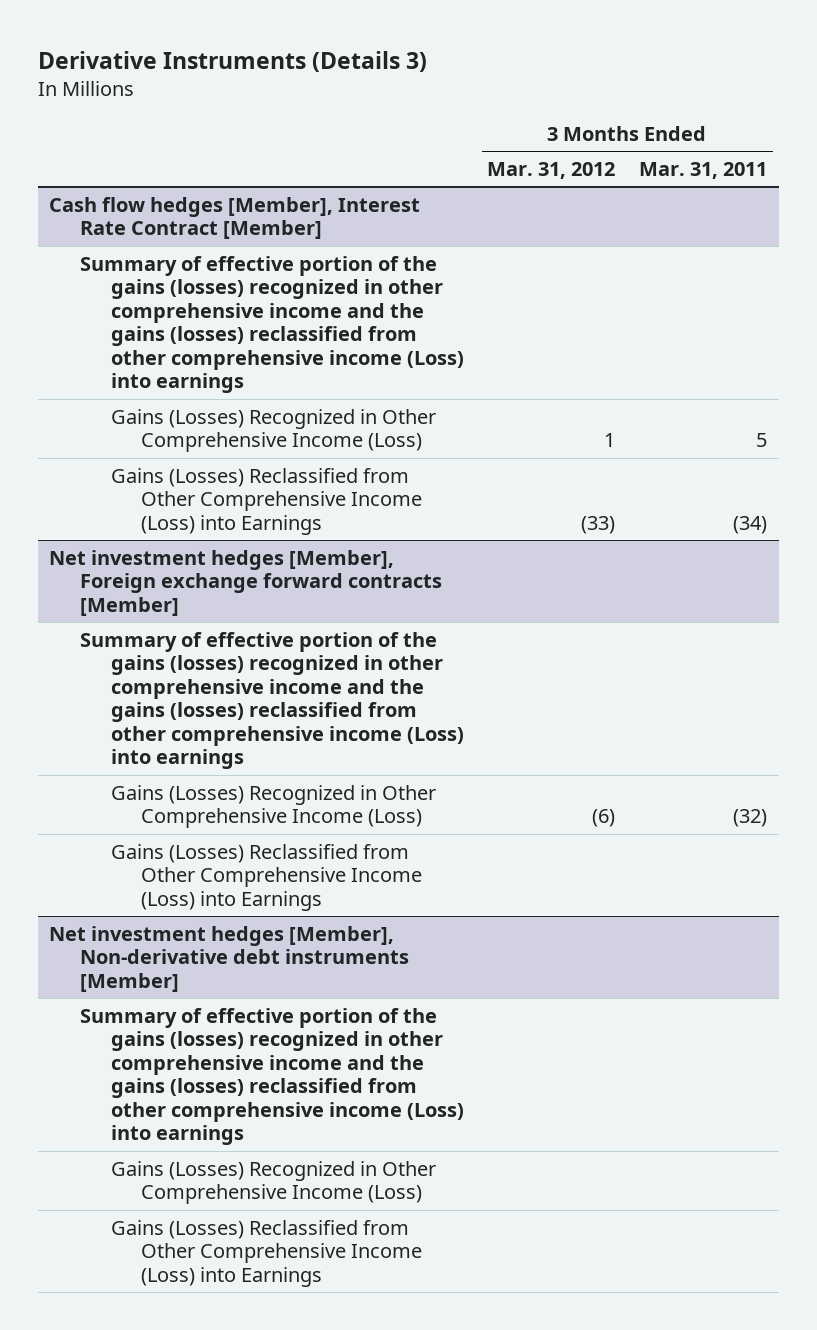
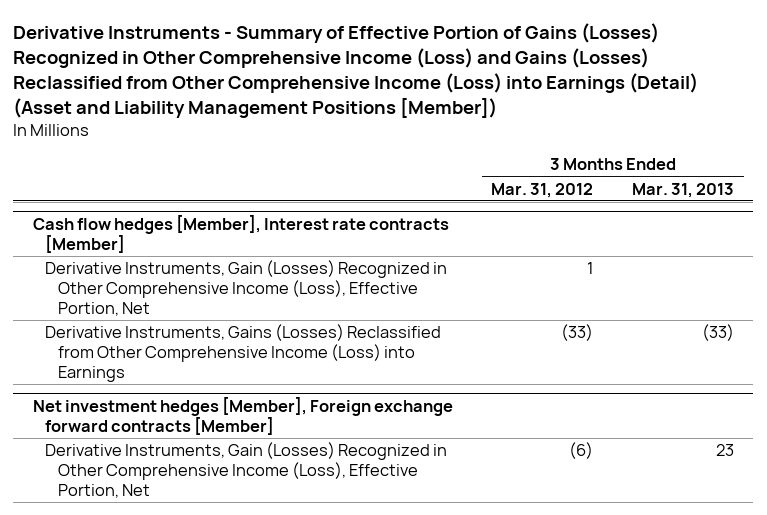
[37,50,427,72] Derivative Instruments (Details 3) -> [13,22,699,119] Derivative Instruments - Summary of Effective Portion of Gains (Losses) Recognized in Other Comprehensive Income (Loss) and Gains (Losses) Reclassified from Other Comprehensive Income (Loss) into Earnings (Detail) (Asset and Liability Management Positions [Member])
[639,161,768,179] Mar. 31, 2011 -> none
none -> [631,182,734,198] Mar. 31, 2013
[80,255,464,394] Summary of effective portion of the gains (losses) recognized in other comprehensive income and the gains (losses) reclassified from other comprehensive income (Loss) into earnings -> none
[49,196,421,240] Cash flow hedges [Member], Interest Rate Contract [Member] -> [32,214,449,253] Cash flow hedges [Member], Interest rate contracts [Member]
[110,408,436,453] Gains (Losses) Recognized in Other Comprehensive Income (Loss) -> [45,259,448,316] Derivative Instruments, Gain (Losses) Recognized in Other Comprehensive Income (Loss), Effective Portion, Net
[110,467,423,535] Gains (Losses) Reclassified from Other Comprehensive Income (Loss) into Earnings -> [45,323,442,382] Derivative Instruments, Gains (Losses) Reclassified from Other Comprehensive Income (Loss) into Earnings
[80,631,464,770] Summary of effective portion of the gains (losses) recognized in other comprehensive income and the gains (losses) reclassified from other comprehensive income (Loss) into earnings -> none
[110,843,423,911] Gains (Losses) Reclassified from Other Comprehensive Income (Loss) into Earnings -> none
[49,925,410,992] Net investment hedges [Member], Non-derivative debt instruments [Member] -> none
[80,1007,464,1146] Summary of effective portion of the gains (losses) recognized in other comprehensive income and the gains (losses) reclassified from other comprehensive income (Loss) into earnings -> none
[110,1160,436,1205] Gains (Losses) Recognized in Other Comprehensive Income (Loss) -> none
[110,1219,423,1287] Gains (Losses) Reclassified from Other Comprehensive Income (Loss) into Earnings -> none
[110,784,436,829] Gains (Losses) Recognized in Other Comprehensive Income (Loss) -> [45,441,448,498] Derivative Instruments, Gain (Losses) Recognized in Other Comprehensive Income (Loss), Effective Portion, Net

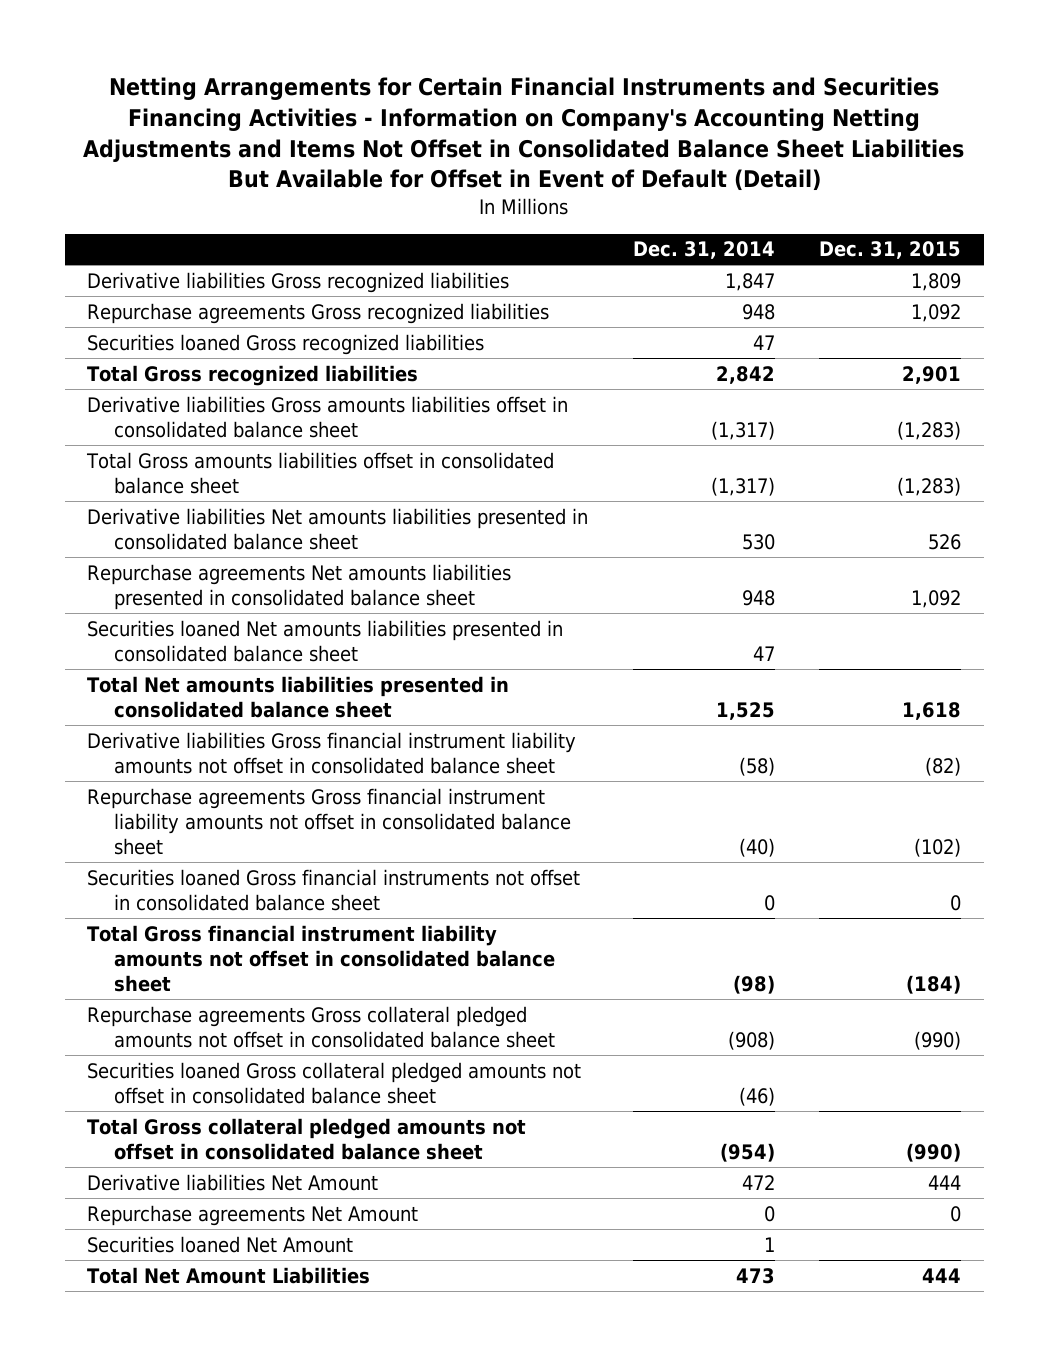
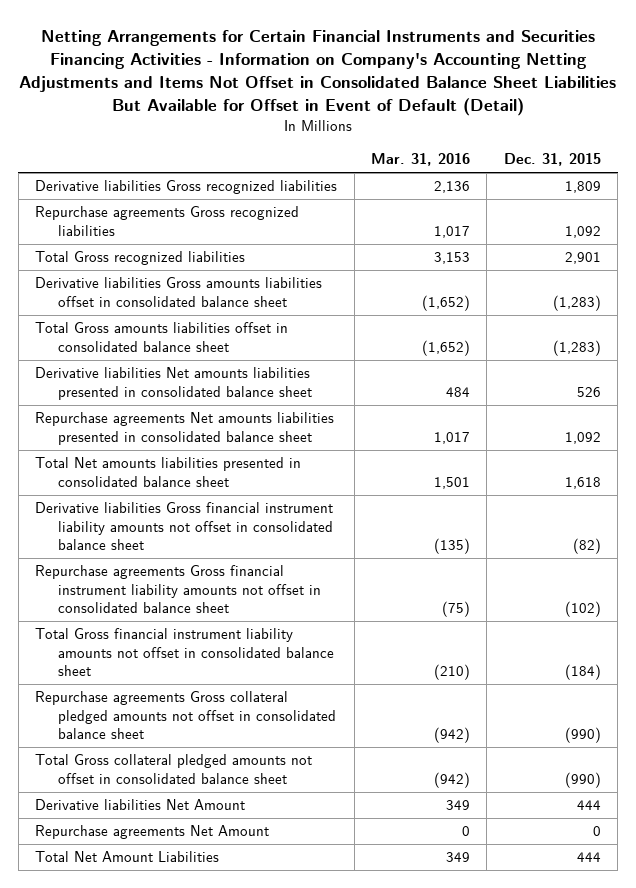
[632,241,775,260] Dec. 31, 2014 -> none
none -> [370,153,470,167] Mar. 31, 2016
[87,333,485,355] Securities loaned Gross recognized liabilities -> none
[87,619,564,662] Securities loaned Net amounts liabilities presented in consolidated balance sheet -> none
[87,868,581,911] Securities loaned Gross financial instruments not offset in consolidated balance sheet -> none
[87,1061,582,1104] Securities loaned Gross collateral pledged amounts not offset in consolidated balance sheet -> none
[87,1235,354,1253] Securities loaned Net Amount -> none

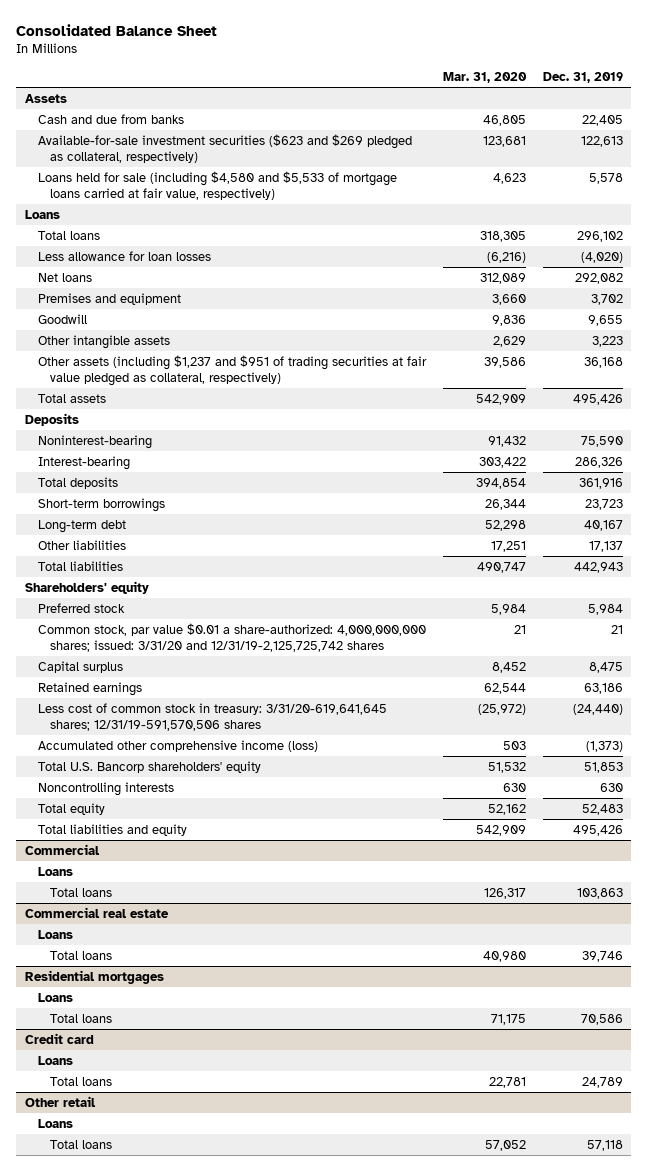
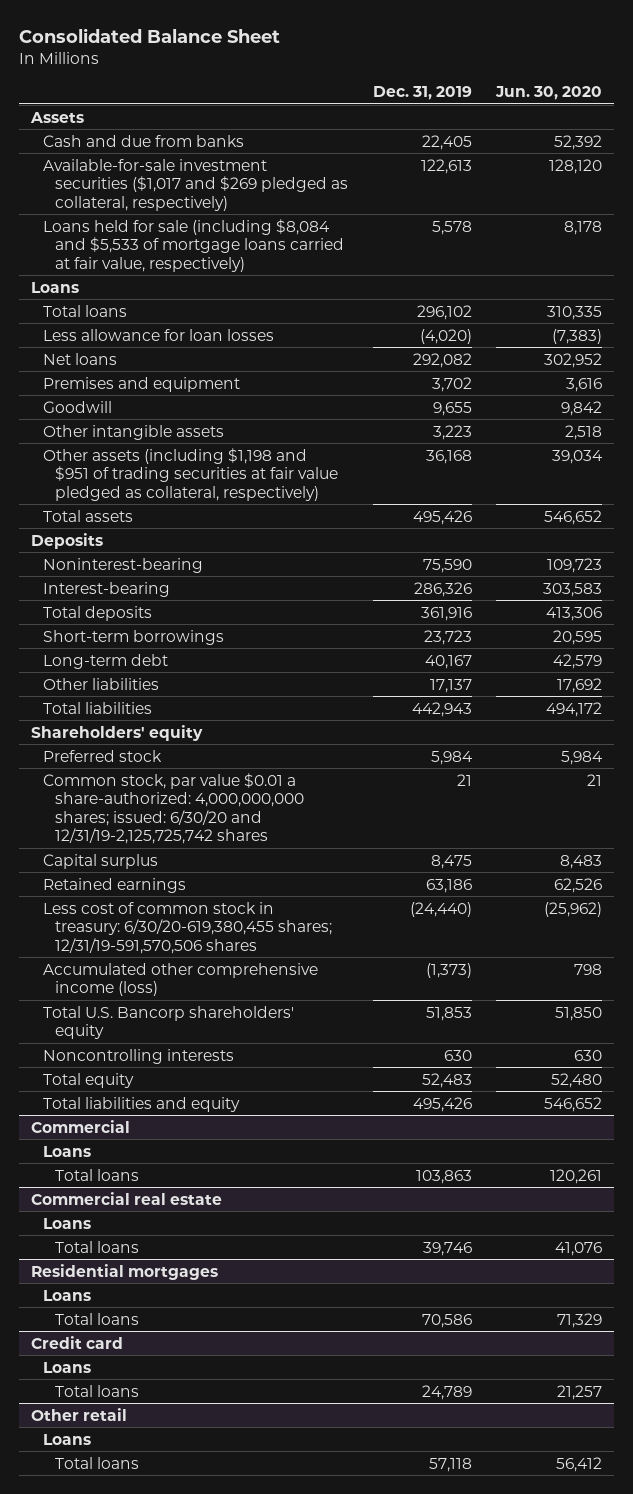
[442,71,527,83] Mar. 31, 2020 -> none
none -> [495,86,603,101] Jun. 30, 2020
[37,133,412,163] Available-for-sale investment securities ($623 and $269 pledged as collateral, respectively) -> [43,158,348,211] Available-for-sale investment securities ($1,017 and $269 pledged as collateral, respectively)
[37,170,397,200] Loans held for sale (including $4,580 and $5,533 of mortgage loans carried at fair value, respectively) -> [43,218,344,272] Loans held for sale (including $8,084 and $5,533 of mortgage loans carried at fair value, respectively)
[37,354,427,386] Other assets (including $1,237 and $951 of trading securities at fair value pledged as collateral, respectively) -> [43,447,338,501] Other assets (including $1,198 and $951 of trading securities at fair value pledged as collateral, respectively)
[37,622,426,652] Common stock, par value $0.01 a share-authorized: 4,000,000,000 shares; issued: 3/31/20 and 12/31/19-2,125,725,742 shares -> [43,772,304,845] Common stock, par value $0.01 a share-authorized: 4,000,000,000 shares; issued: 6/30/20 and 12/31/19-2,125,725,742 shares
[37,702,387,731] Less cost of common stock in treasury: 3/31/20-619,641,645 shares; 12/31/19-591,570,506 shares -> [43,901,332,954] Less cost of common stock in treasury: 6/30/20-619,380,455 shares; 12/31/19-591,570,506 shares

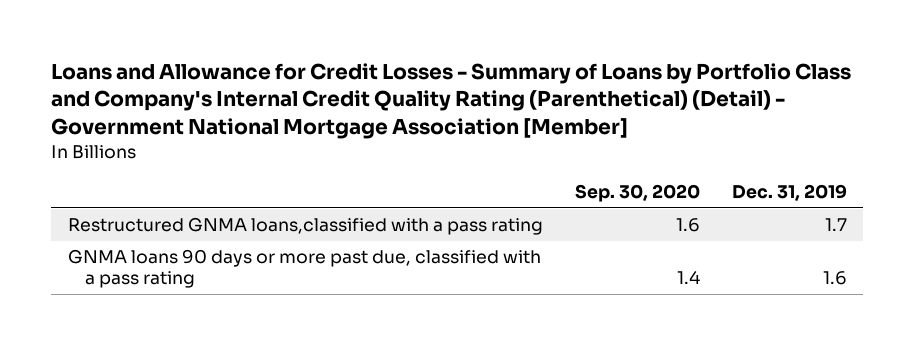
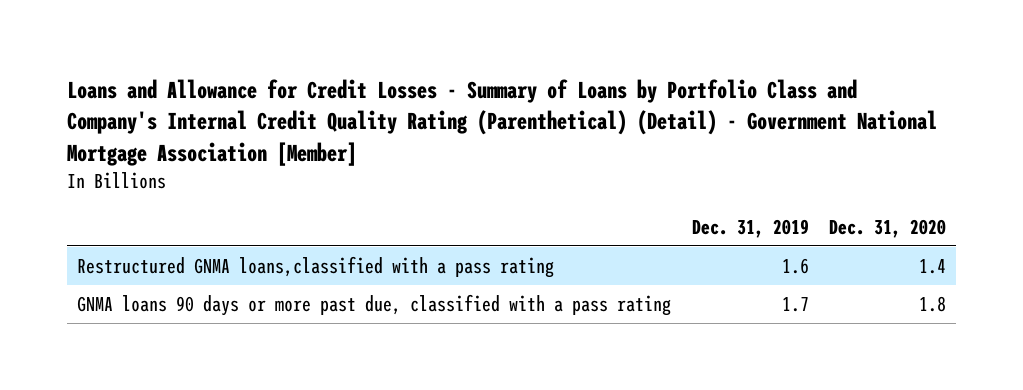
[574,184,700,203] Sep. 30, 2020 -> none
none -> [829,219,947,239] Dec. 31, 2020
[825,218,848,232] 1.7 -> [781,258,809,275] 1.6
[823,271,848,286] 1.6 -> [781,297,809,313] 1.7

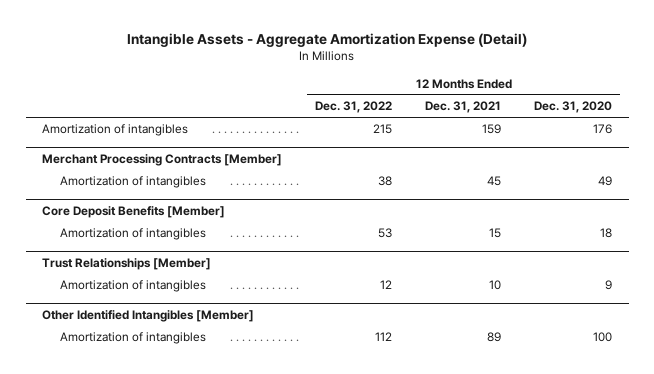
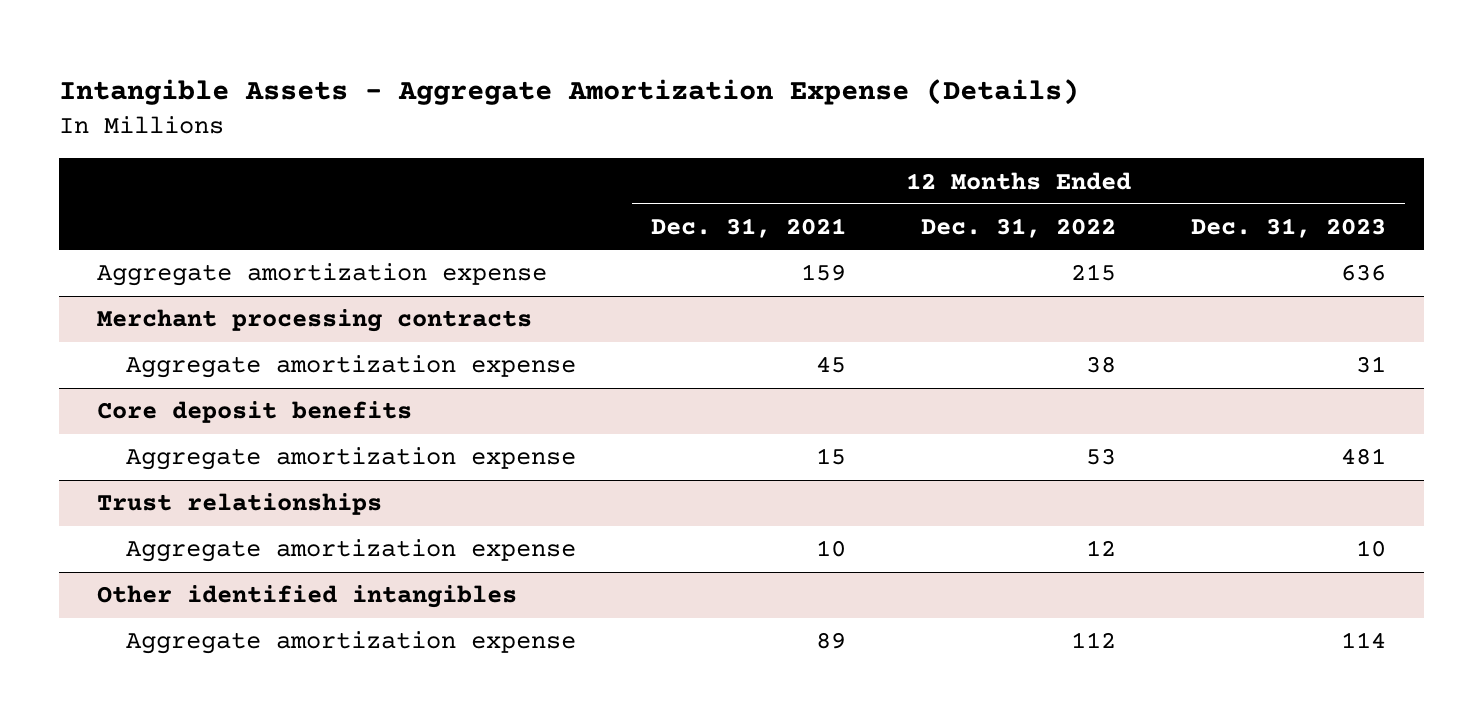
[127,33,528,48] Intangible Assets - Aggregate Amortization Expense (Detail) -> [59,78,1080,105] Intangible Assets - Aggregate Amortization Expense (Details)
[534,101,613,114] Dec. 31, 2020 -> none
none -> [1191,218,1387,239] Dec. 31, 2023
[42,124,189,137] Amortization of intangibles -> [96,263,547,287] Aggregate amortization expense
[42,154,283,167] Merchant Processing Contracts [Member] -> [96,309,532,333] Merchant processing contracts
[60,176,207,189] Amortization of intangibles -> [126,355,577,379] Aggregate amortization expense
[42,206,226,219] Core Deposit Benefits [Member] -> [96,401,412,424] Core deposit benefits
[60,228,207,241] Amortization of intangibles -> [126,447,577,471] Aggregate amortization expense
[42,258,212,271] Trust Relationships [Member] -> [96,493,382,516] Trust relationships
[60,280,207,293] Amortization of intangibles -> [126,539,577,563] Aggregate amortization expense
[42,310,255,323] Other Identified Intangibles [Member] -> [96,585,517,609] Other identified intangibles
[60,332,207,345] Amortization of intangibles -> [126,631,577,655] Aggregate amortization expense

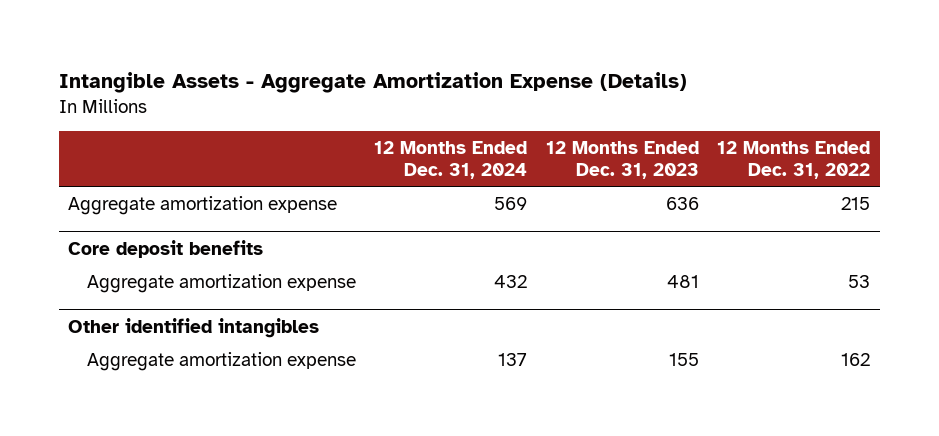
[651,218,847,239] Dec. 31, 2021 -> none
none -> [374,141,528,179] 12 Months Ended Dec. 31, 2024
[96,309,532,333] Merchant processing contracts -> none
[126,355,577,379] Aggregate amortization expense -> none
[96,493,382,516] Trust relationships -> none
[126,539,577,563] Aggregate amortization expense -> none
[1071,632,1117,649] 112 -> [841,353,871,367] 162
[1341,632,1387,649] 114 -> [668,353,699,367] 155

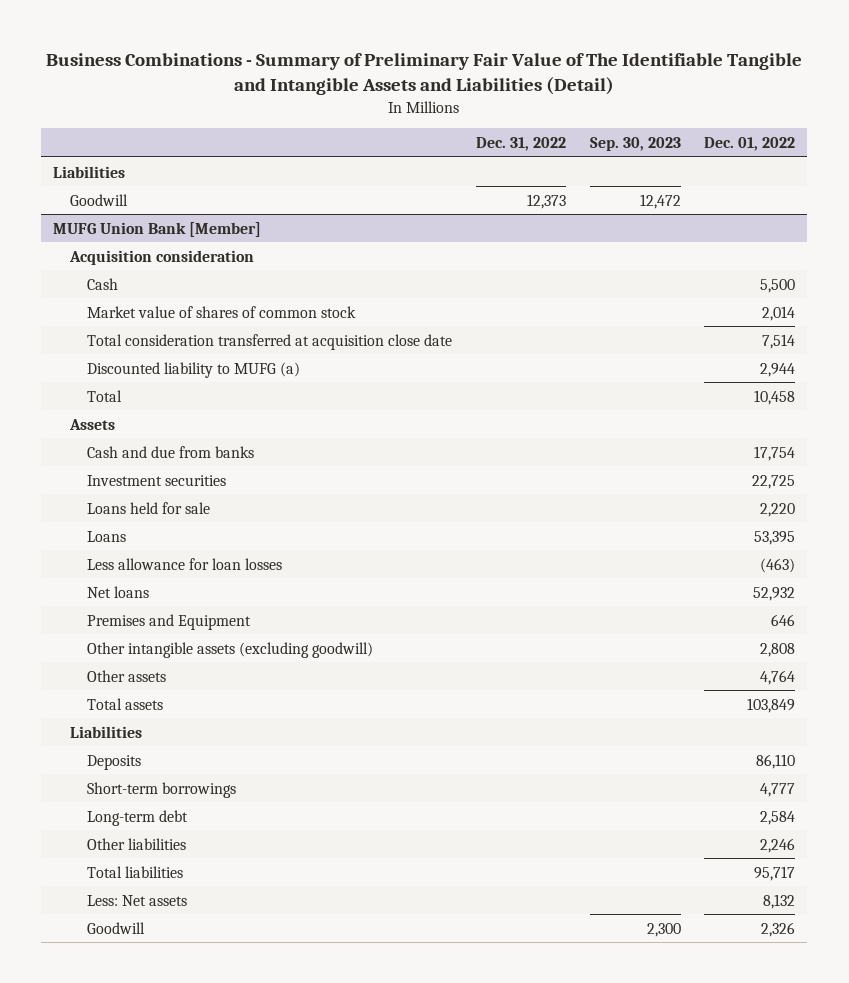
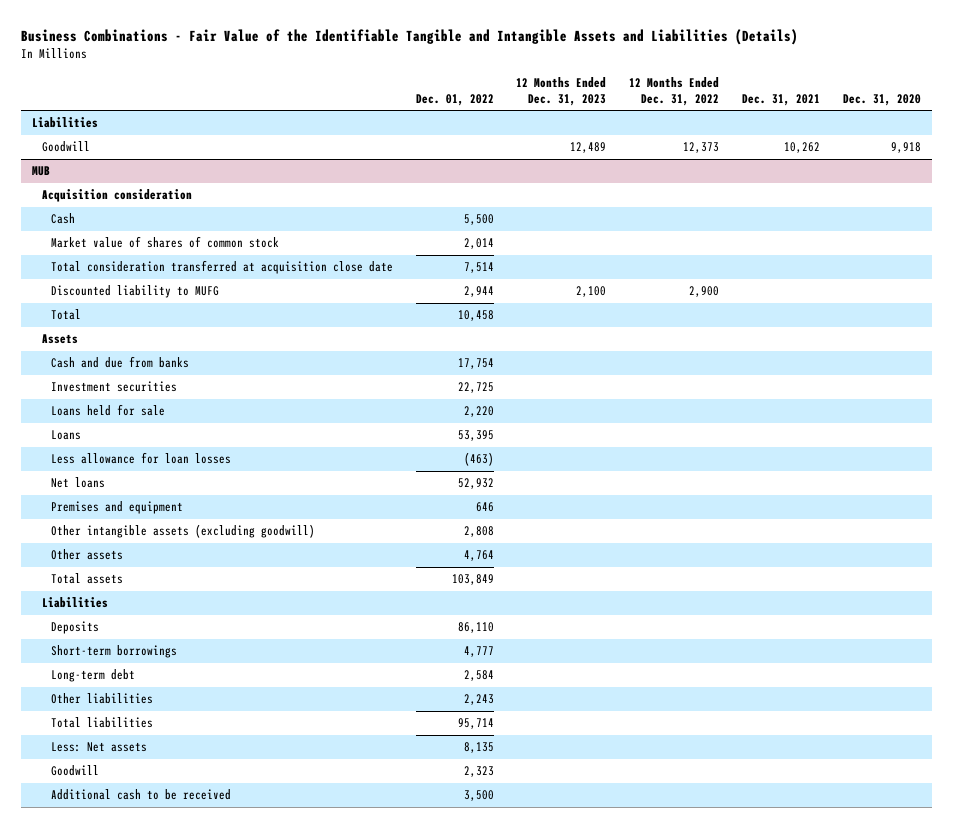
[46,53,803,95] Business Combinations - Summary of Preliminary Fair Value of The Identifiable Tangible and Intangible Assets and Liabilities (Detail) -> [21,28,799,45] Business Combinations - Fair Value of the Identifiable Tangible and Intangible Assets and Liabilities (Details)
[475,137,566,152] Dec. 31, 2022 -> none
[589,137,681,152] Sep. 30, 2023 -> none
none -> [516,76,607,106] 12 Months Ended Dec. 31, 2023
none -> [629,76,720,106] 12 Months Ended Dec. 31, 2022
none -> [741,93,820,106] Dec. 31, 2021
none -> [842,93,921,106] Dec. 31, 2020
[53,221,262,237] MUFG Union Bank [Member] -> [32,166,51,177] MUB
[87,361,301,378] Discounted liability to MUFG (a) -> [51,285,220,299] Discounted liability to MUFG
[87,613,252,630] Premises and Equipment -> [51,501,184,515] Premises and equipment
[760,837,796,853] 2,246 -> [463,694,494,706] 2,243
[754,865,796,881] 95,717 -> [457,718,494,730] 95,714
[763,893,796,909] 8,132 -> [463,742,494,754] 8,135
[761,921,796,937] 2,326 -> [463,766,494,778] 2,323
none -> [51,789,232,801] Additional cash to be received

